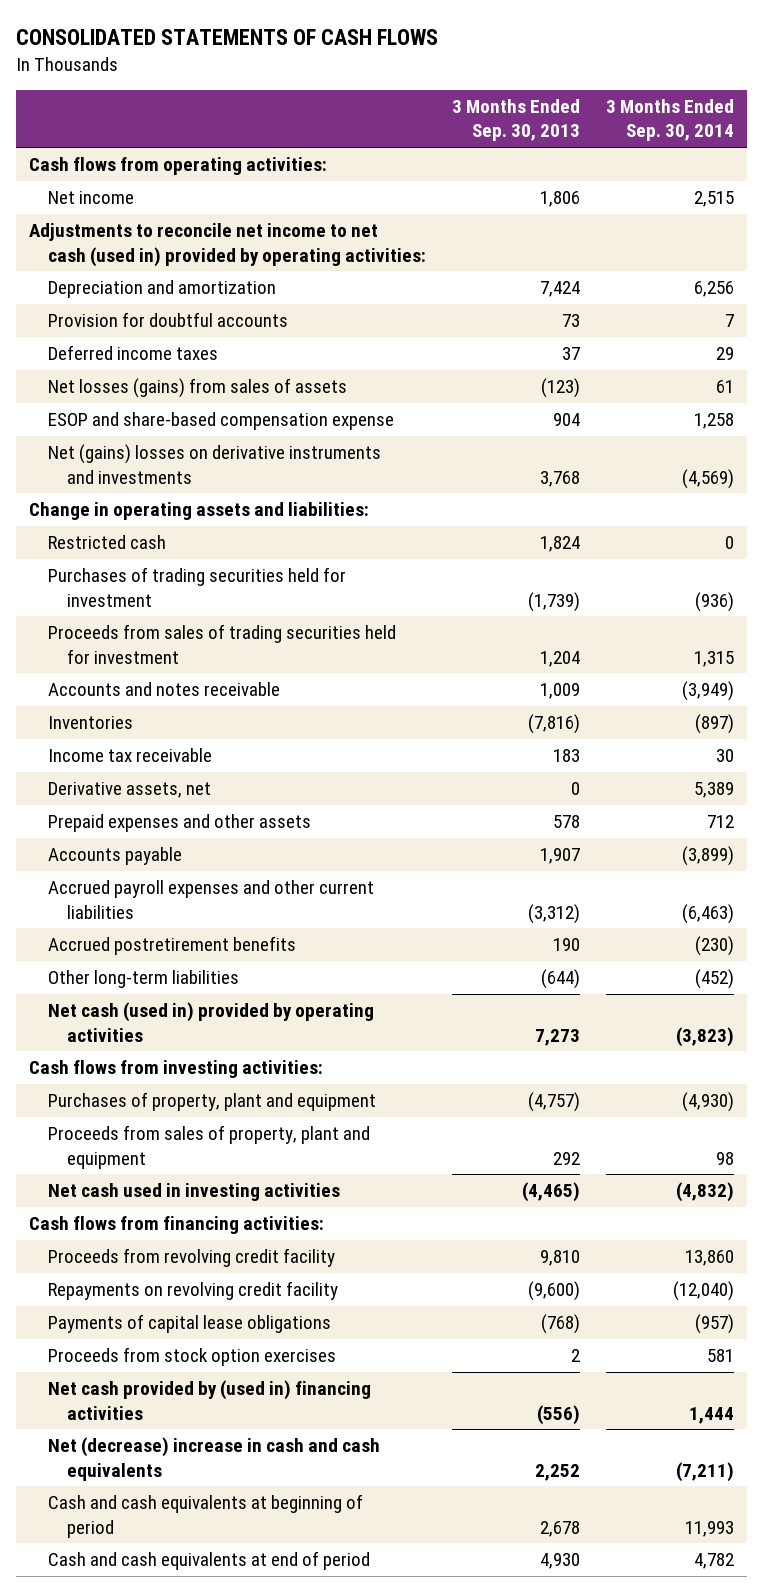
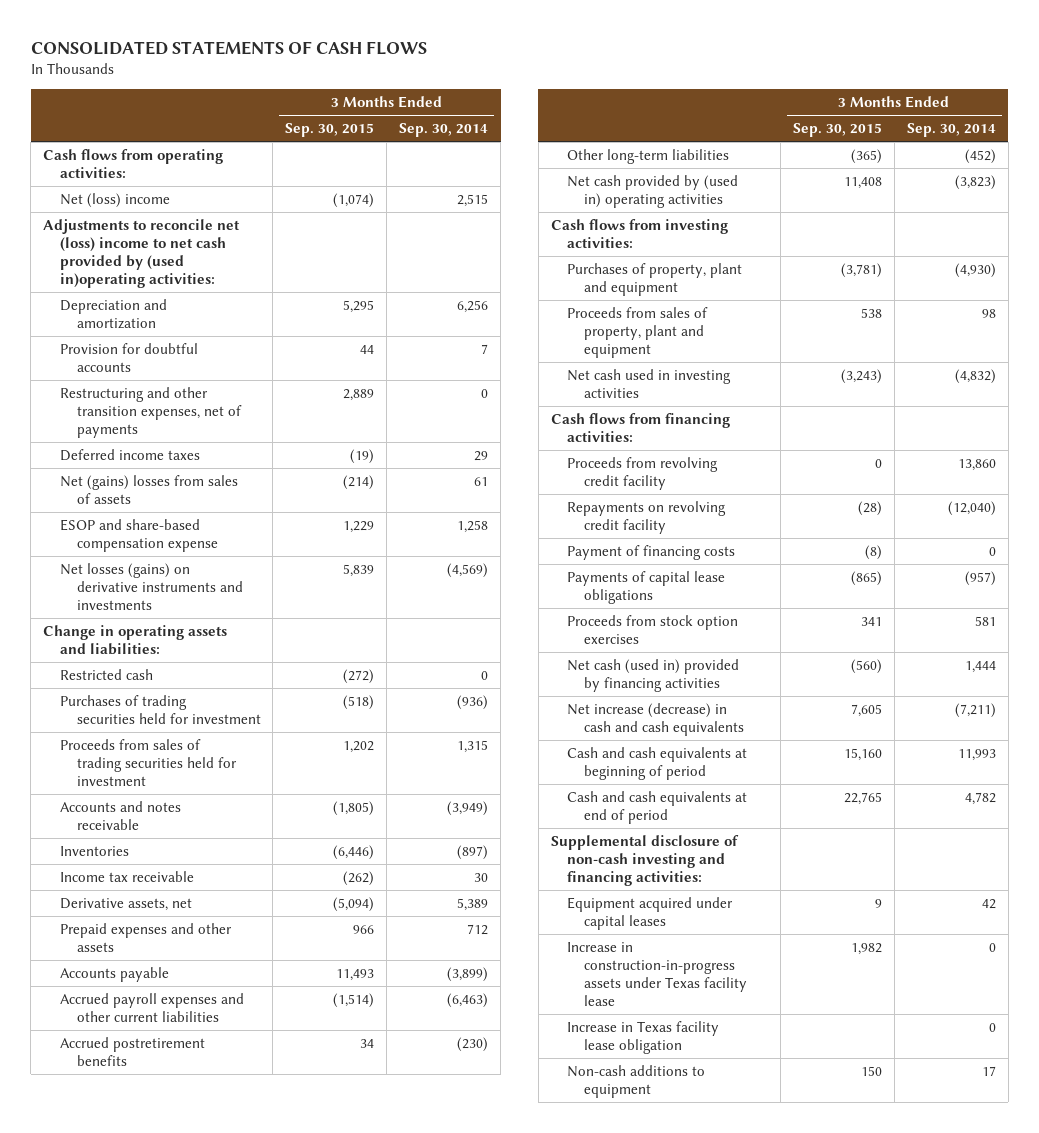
[451,98,580,142] 3 Months Ended Sep. 30, 2013 -> none
none -> [285,123,375,138] Sep. 30, 2015
[47,191,134,205] Net income -> [59,192,170,208] Net (loss) income
[28,223,426,267] Adjustments to reconcile net income to net cash (used in) provided by operating activities: -> [43,218,241,289] Adjustments to reconcile net (loss) income to net cash provided by (used in)operating activities:
none -> [59,386,242,439] Restructuring and other transition expenses, net of payments
[47,378,347,399] Net losses (gains) from sales of assets -> [59,474,238,504] Net (gains) losses from sales of assets
[47,444,381,484] Net (gains) losses on derivative instruments and investments -> [59,562,243,611] Net losses (gains) on derivative instruments and investments
[47,1002,374,1042] Net cash (used in) provided by operating activities -> [567,174,739,208] Net cash provided by (used in) operating activities
none -> [567,544,736,560] Payment of financing costs
[47,1380,371,1420] Net cash provided by (used in) financing activities -> [567,658,740,692] Net cash (used in) provided by financing activities
[47,1437,380,1481] Net (decrease) increase in cash and cash equivalents -> [567,702,745,736] Net increase (decrease) in cash and cash equivalents
none -> [550,834,739,887] Supplemental disclosure of non-cash investing and financing activities:
none -> [567,896,734,930] Equipment acquired under capital leases
none -> [567,941,748,1007] Increase in construction-in-progress assets under Texas facility lease
none -> [567,1020,720,1054] Increase in Texas facility lease obligation
none -> [567,1064,706,1098] Non-cash additions to equipment

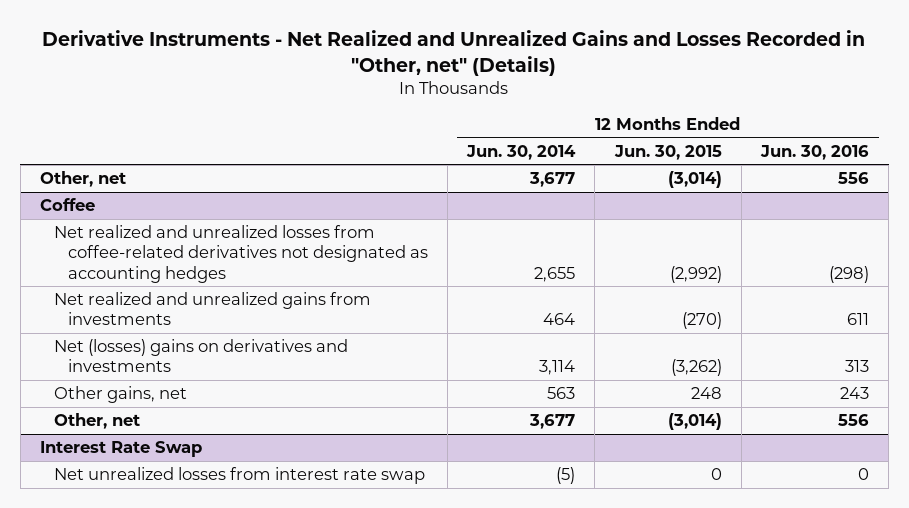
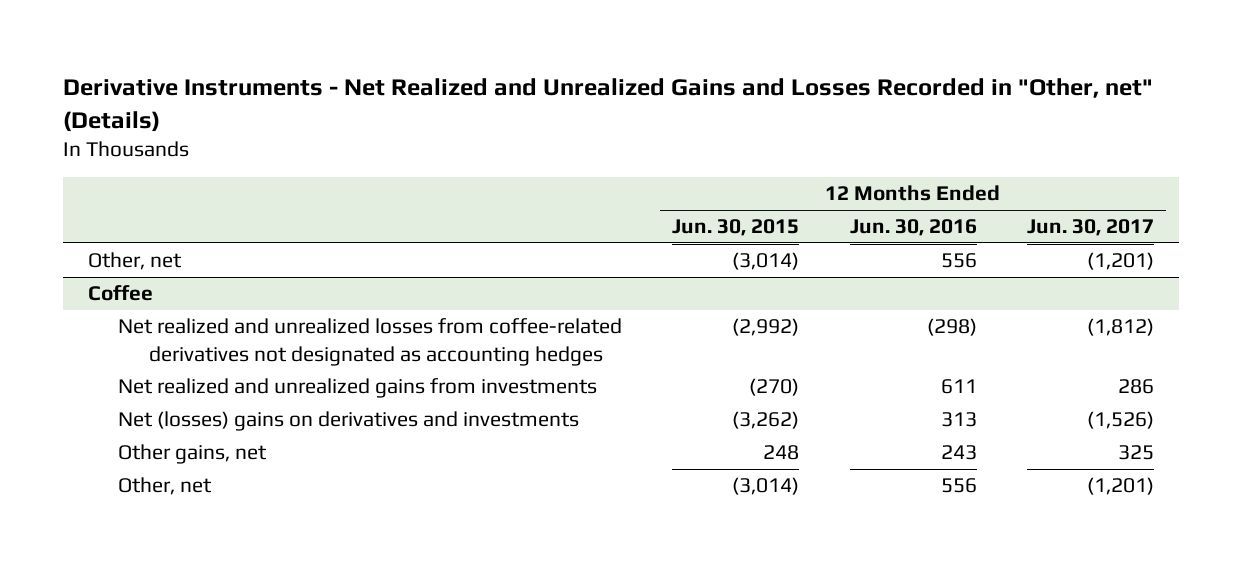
[466,144,577,160] Jun. 30, 2014 -> none
none -> [1026,219,1154,237] Jun. 30, 2017
[39,441,202,458] Interest Rate Swap -> none
[53,467,425,485] Net unrealized losses from interest rate swap -> none

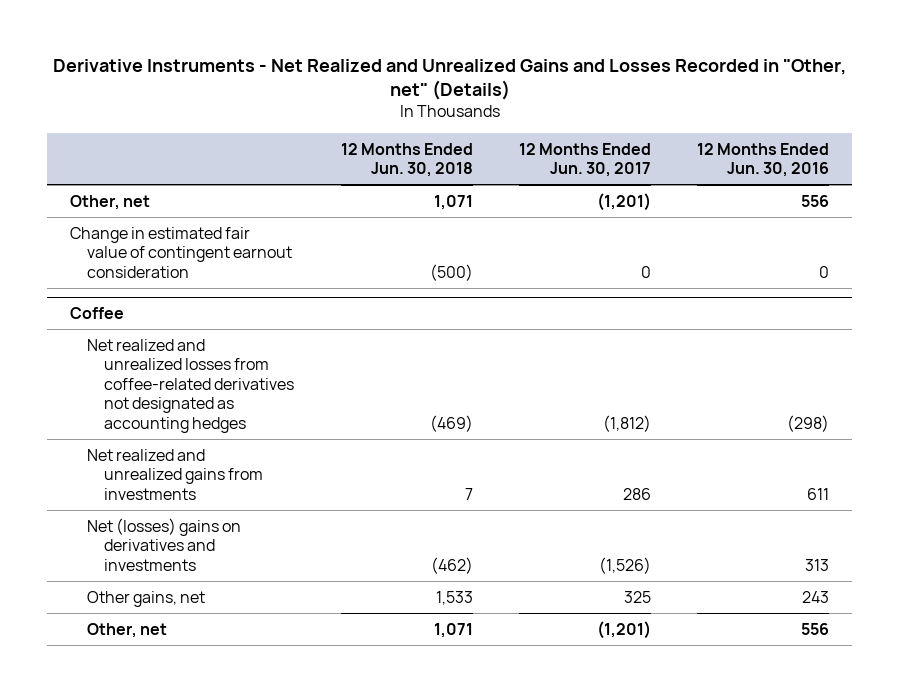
[672,219,800,237] Jun. 30, 2015 -> none
none -> [340,142,473,178] 12 Months Ended Jun. 30, 2018
none -> [70,226,293,278] Change in estimated fair value of contingent earnout consideration

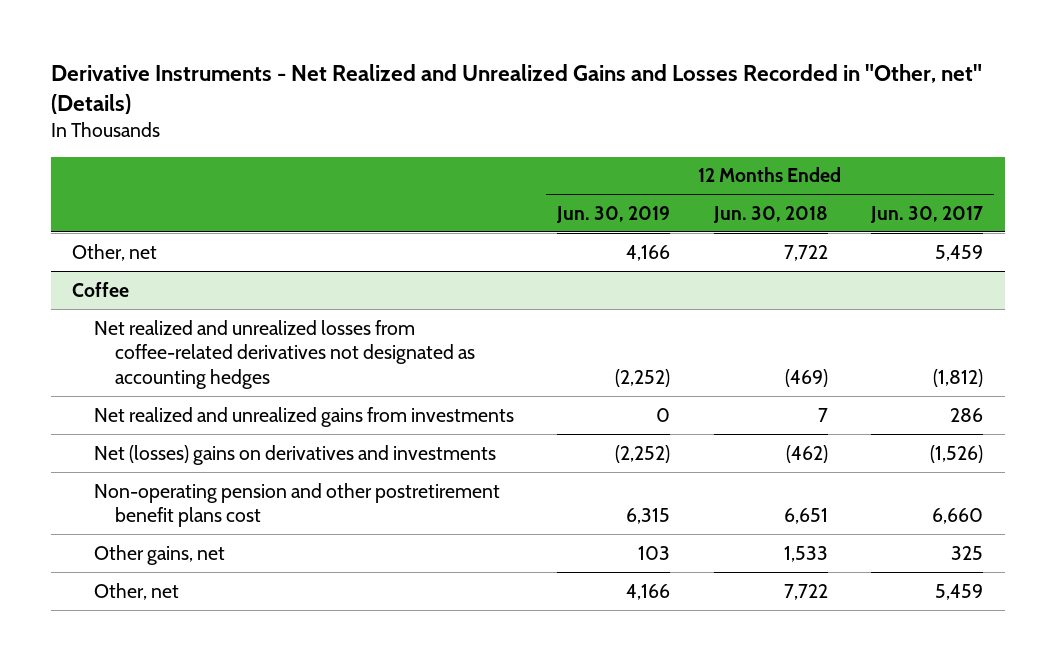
[696,142,829,178] 12 Months Ended Jun. 30, 2016 -> none
none -> [556,205,671,223] Jun. 30, 2019
[70,226,293,278] Change in estimated fair value of contingent earnout consideration -> none
[433,194,473,210] 1,071 -> [783,244,828,261] 7,722
[596,192,651,211] (1,201) -> [935,244,984,261] 5,459
none -> [93,482,500,528] Non-operating pension and other postretirement benefit plans cost
[433,622,473,638] 1,071 -> [783,583,828,600] 7,722
[596,620,651,639] (1,201) -> [935,583,984,600] 5,459

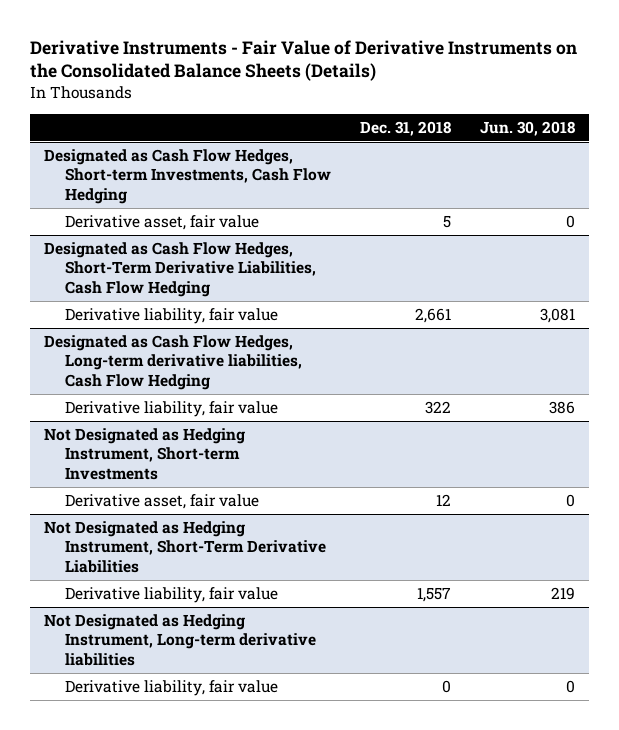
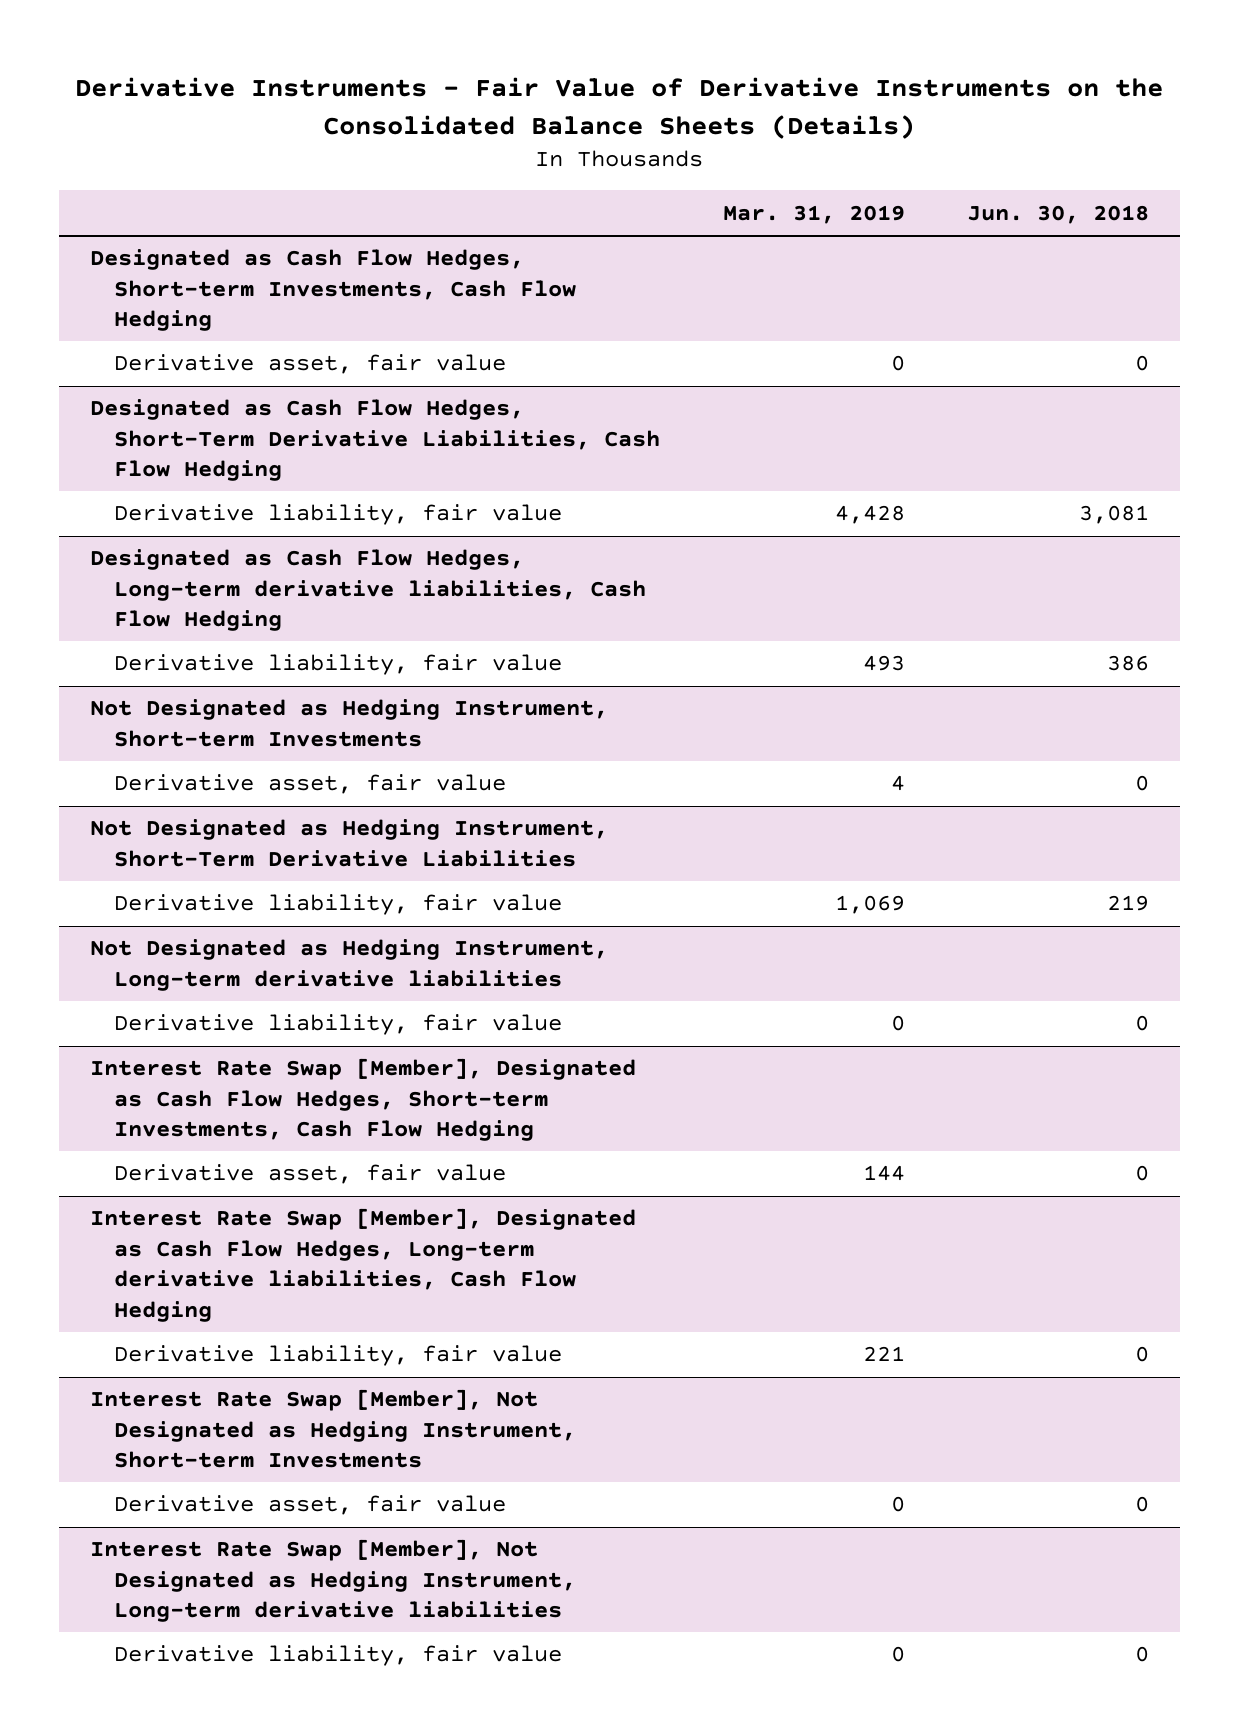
[360,120,452,136] Dec. 31, 2018 -> none
none -> [722,204,905,224] Mar. 31, 2019
none -> [89,1058,636,1142] Interest Rate Swap [Member], Designated as Cash Flow Hedges, Short-term Investments, Cash Flow Hedging
none -> [114,1164,507,1185] Derivative asset, fair value
none -> [89,1208,636,1322] Interest Rate Swap [Member], Designated as Cash Flow Hedges, Long-term derivative liabilities, Cash Flow Hedging
none -> [114,1345,563,1367] Derivative liability, fair value
none -> [89,1389,577,1469] Interest Rate Swap [Member], Not Designated as Hedging Instrument, Short-term Investments
none -> [114,1495,507,1516] Derivative asset, fair value
none -> [89,1539,577,1623] Interest Rate Swap [Member], Not Designated as Hedging Instrument, Long-term derivative liabilities
none -> [114,1645,563,1667] Derivative liability, fair value

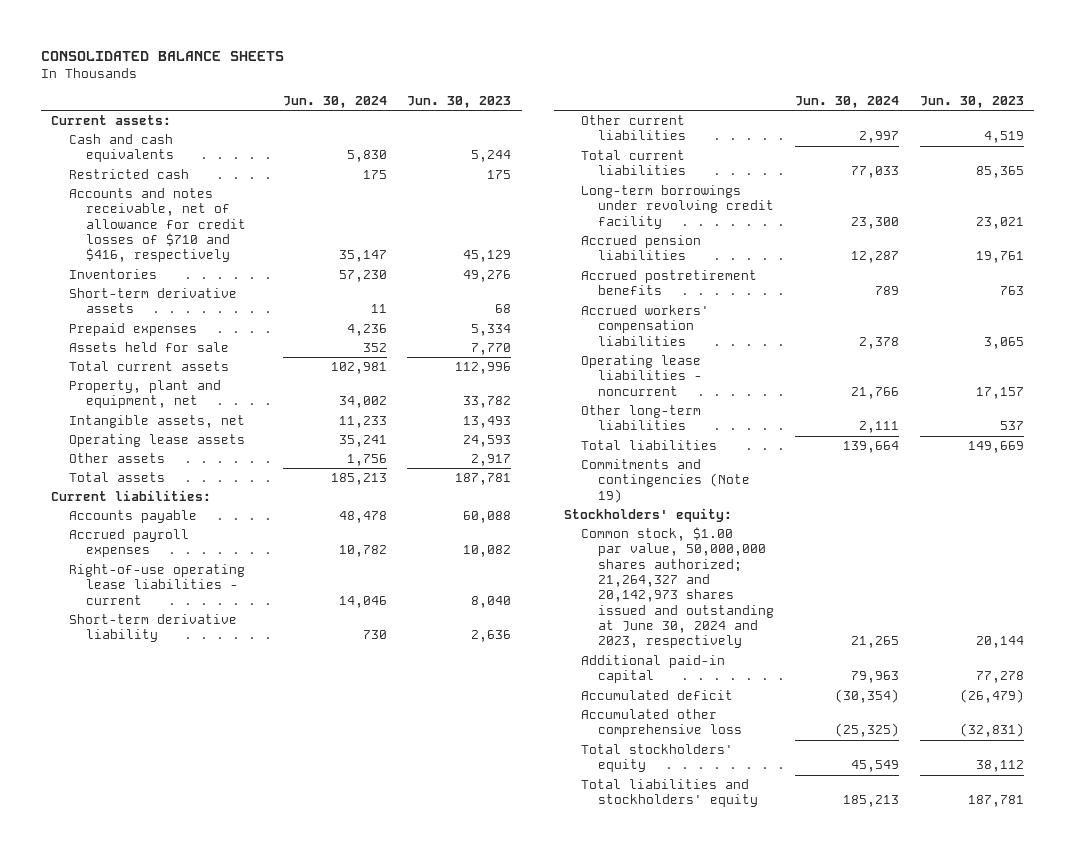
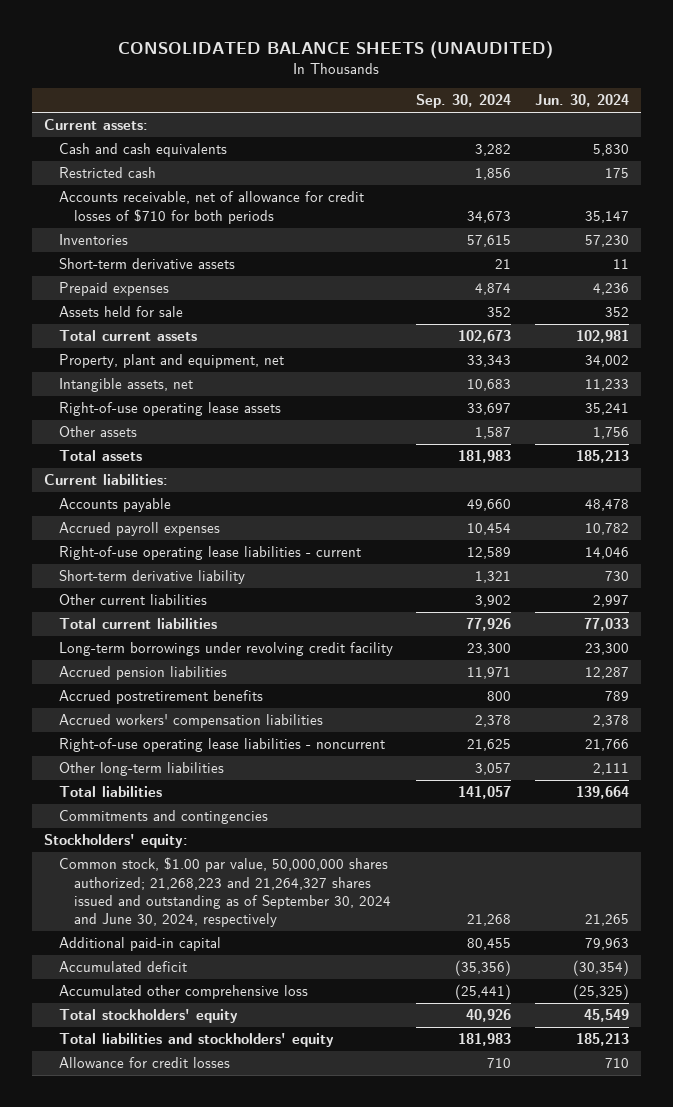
[41,50,285,61] CONSOLIDATED BALANCE SHEETS -> [118,41,554,60] CONSOLIDATED BALANCE SHEETS (UNAUDITED)
[407,96,512,109] Jun. 30, 2023 -> none
none -> [416,94,512,109] Sep. 30, 2024
[68,188,246,263] Accounts and notes receivable, net of allowance for credit losses of $710 and $416, respectively -> [58,191,364,224] Accounts receivable, net of allowance for credit losses of $710 for both periods
[68,434,245,448] Operating lease assets -> [58,402,281,417] Right-of-use operating lease assets
[581,355,703,396] Operating lease liabilities - noncurrent -> [58,738,385,753] Right-of-use operating lease liabilities - noncurrent
[581,459,751,503] Commitments and contingencies (Note 19) -> [58,810,268,825] Commitments and contingencies
[581,527,775,649] Common stock, $1.00 par value, 50,000,000 shares authorized; 21,264,327 and 20,142,973 shares issued and outstanding at June 30, 2024 and 2023, respectively -> [58,857,391,928] Common stock, $1.00 par value, 50,000,000 shares authorized; 21,268,223 and 21,264,327 shares issued and outstanding as of September 30, 2024 and June 30, 2024, respectively
none -> [58,1057,230,1069] Allowance for credit losses

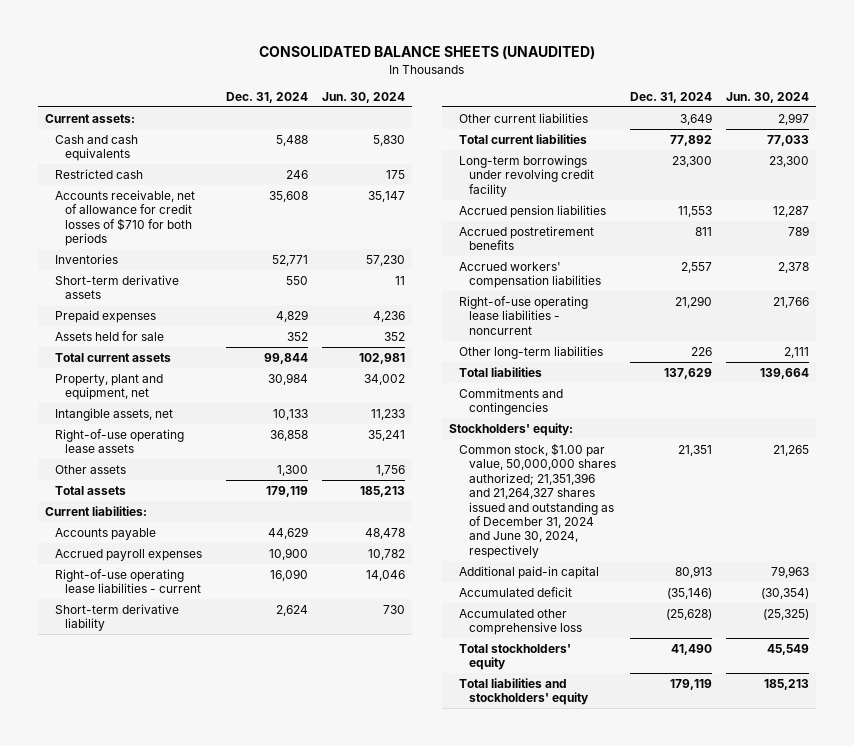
[416,94,512,109] Sep. 30, 2024 -> none
none -> [225,91,308,103] Dec. 31, 2024
[58,857,391,928] Common stock, $1.00 par value, 50,000,000 shares authorized; 21,268,223 and 21,264,327 shares issued and outstanding as of September 30, 2024 and June 30, 2024, respectively -> [458,442,616,558] Common stock, $1.00 par value, 50,000,000 shares authorized; 21,351,396 and 21,264,327 shares issued and outstanding as of December 31, 2024 and June 30, 2024, respectively
[58,1057,230,1069] Allowance for credit losses -> none

